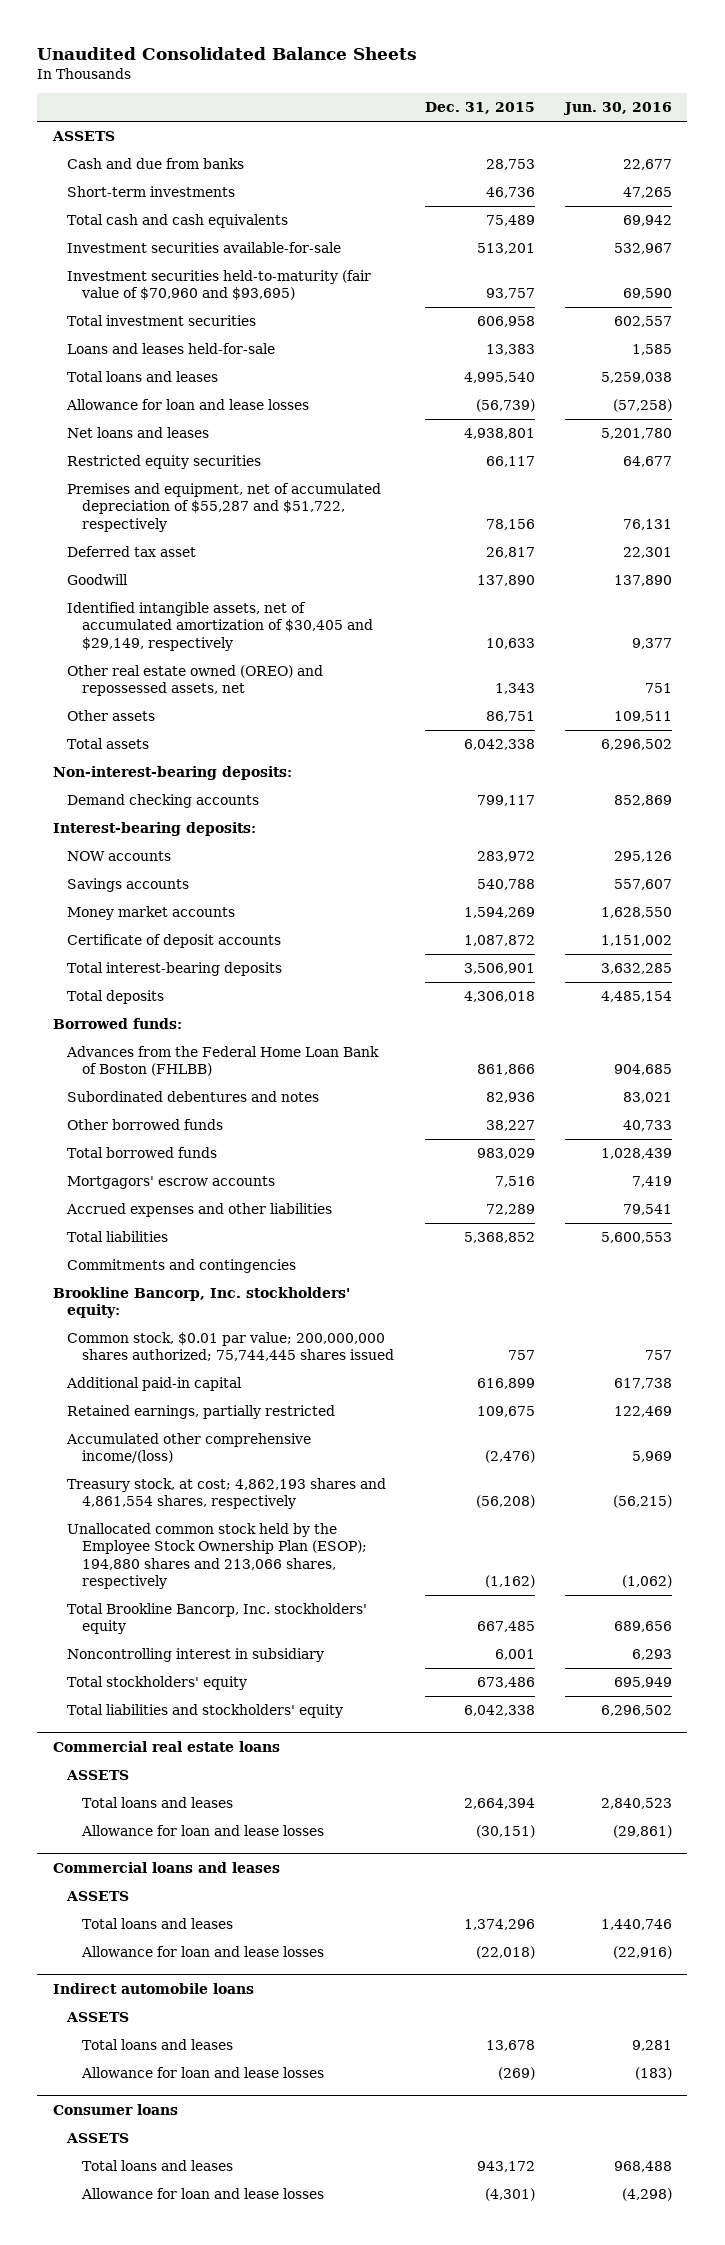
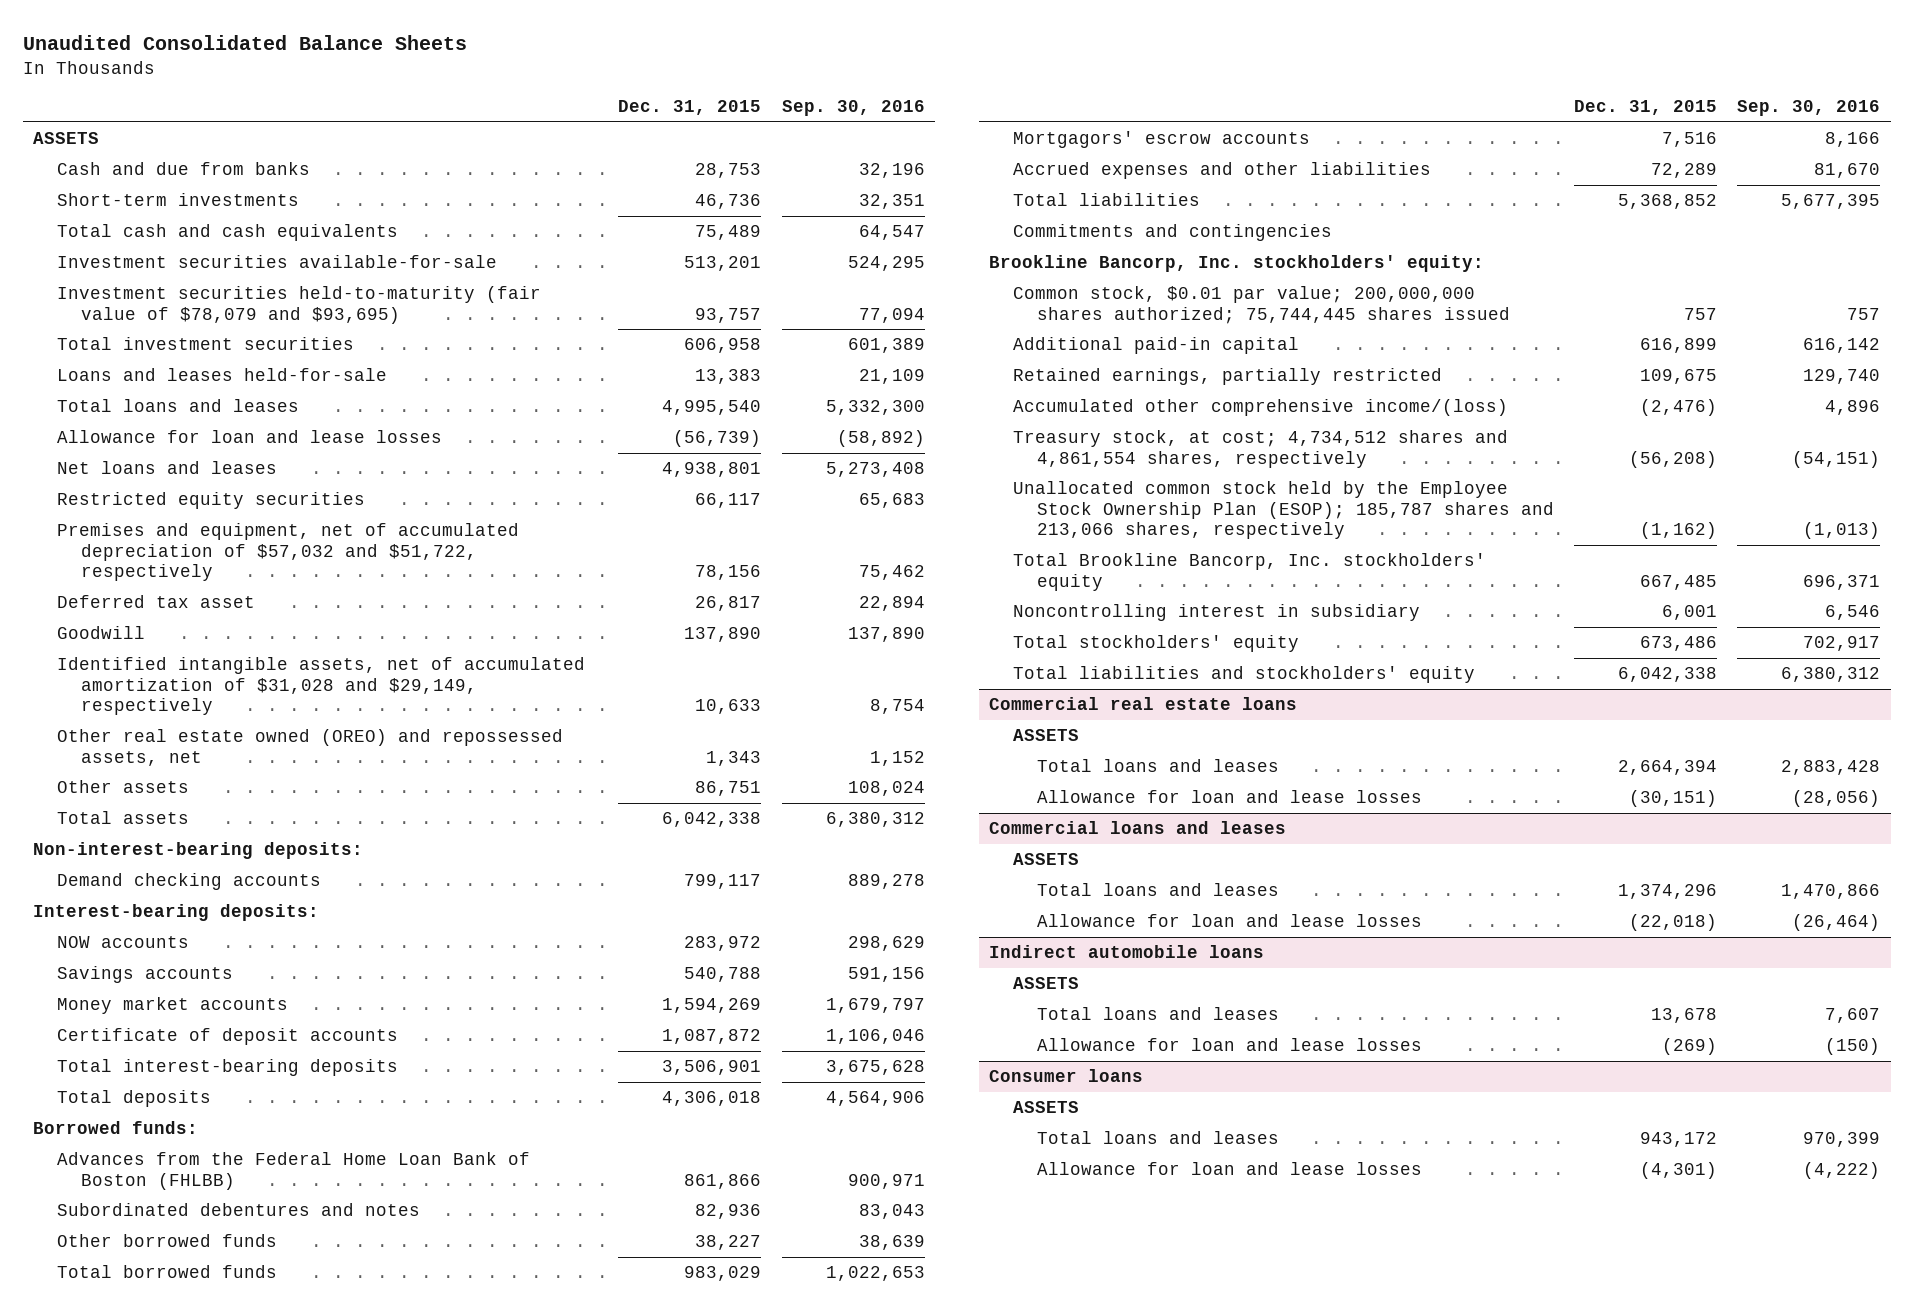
[562,102,672,116] Jun. 30, 2016 -> none
none -> [781,100,925,117] Sep. 30, 2016
[67,270,372,301] Investment securities held-to-maturity (fair value of $70,960 and $93,695) -> [57,286,542,324] Investment securities held-to-maturity (fair value of $78,079 and $93,695)
[67,483,382,532] Premises and equipment, net of accumulated depreciation of $55,287 and $51,722, respectively -> [57,523,520,582] Premises and equipment, net of accumulated depreciation of $57,032 and $51,722, respectively
[67,602,374,651] Identified intangible assets, net of accumulated amortization of $30,405 and $29,149, respectively -> [57,657,586,716] Identified intangible assets, net of accumulated amortization of $31,028 and $29,149, respectively
[67,1478,387,1510] Treasury stock, at cost; 4,862,193 shares and 4,861,554 shares, respectively -> [1012,430,1508,468] Treasury stock, at cost; 4,734,512 shares and 4,861,554 shares, respectively
[67,1523,368,1589] Unallocated common stock held by the Employee Stock Ownership Plan (ESOP); 194,880 shares and 213,066 shares, respectively -> [1012,481,1555,540] Unallocated common stock held by the Employee Stock Ownership Plan (ESOP); 185,787 shares and 213,066 shares, respectively

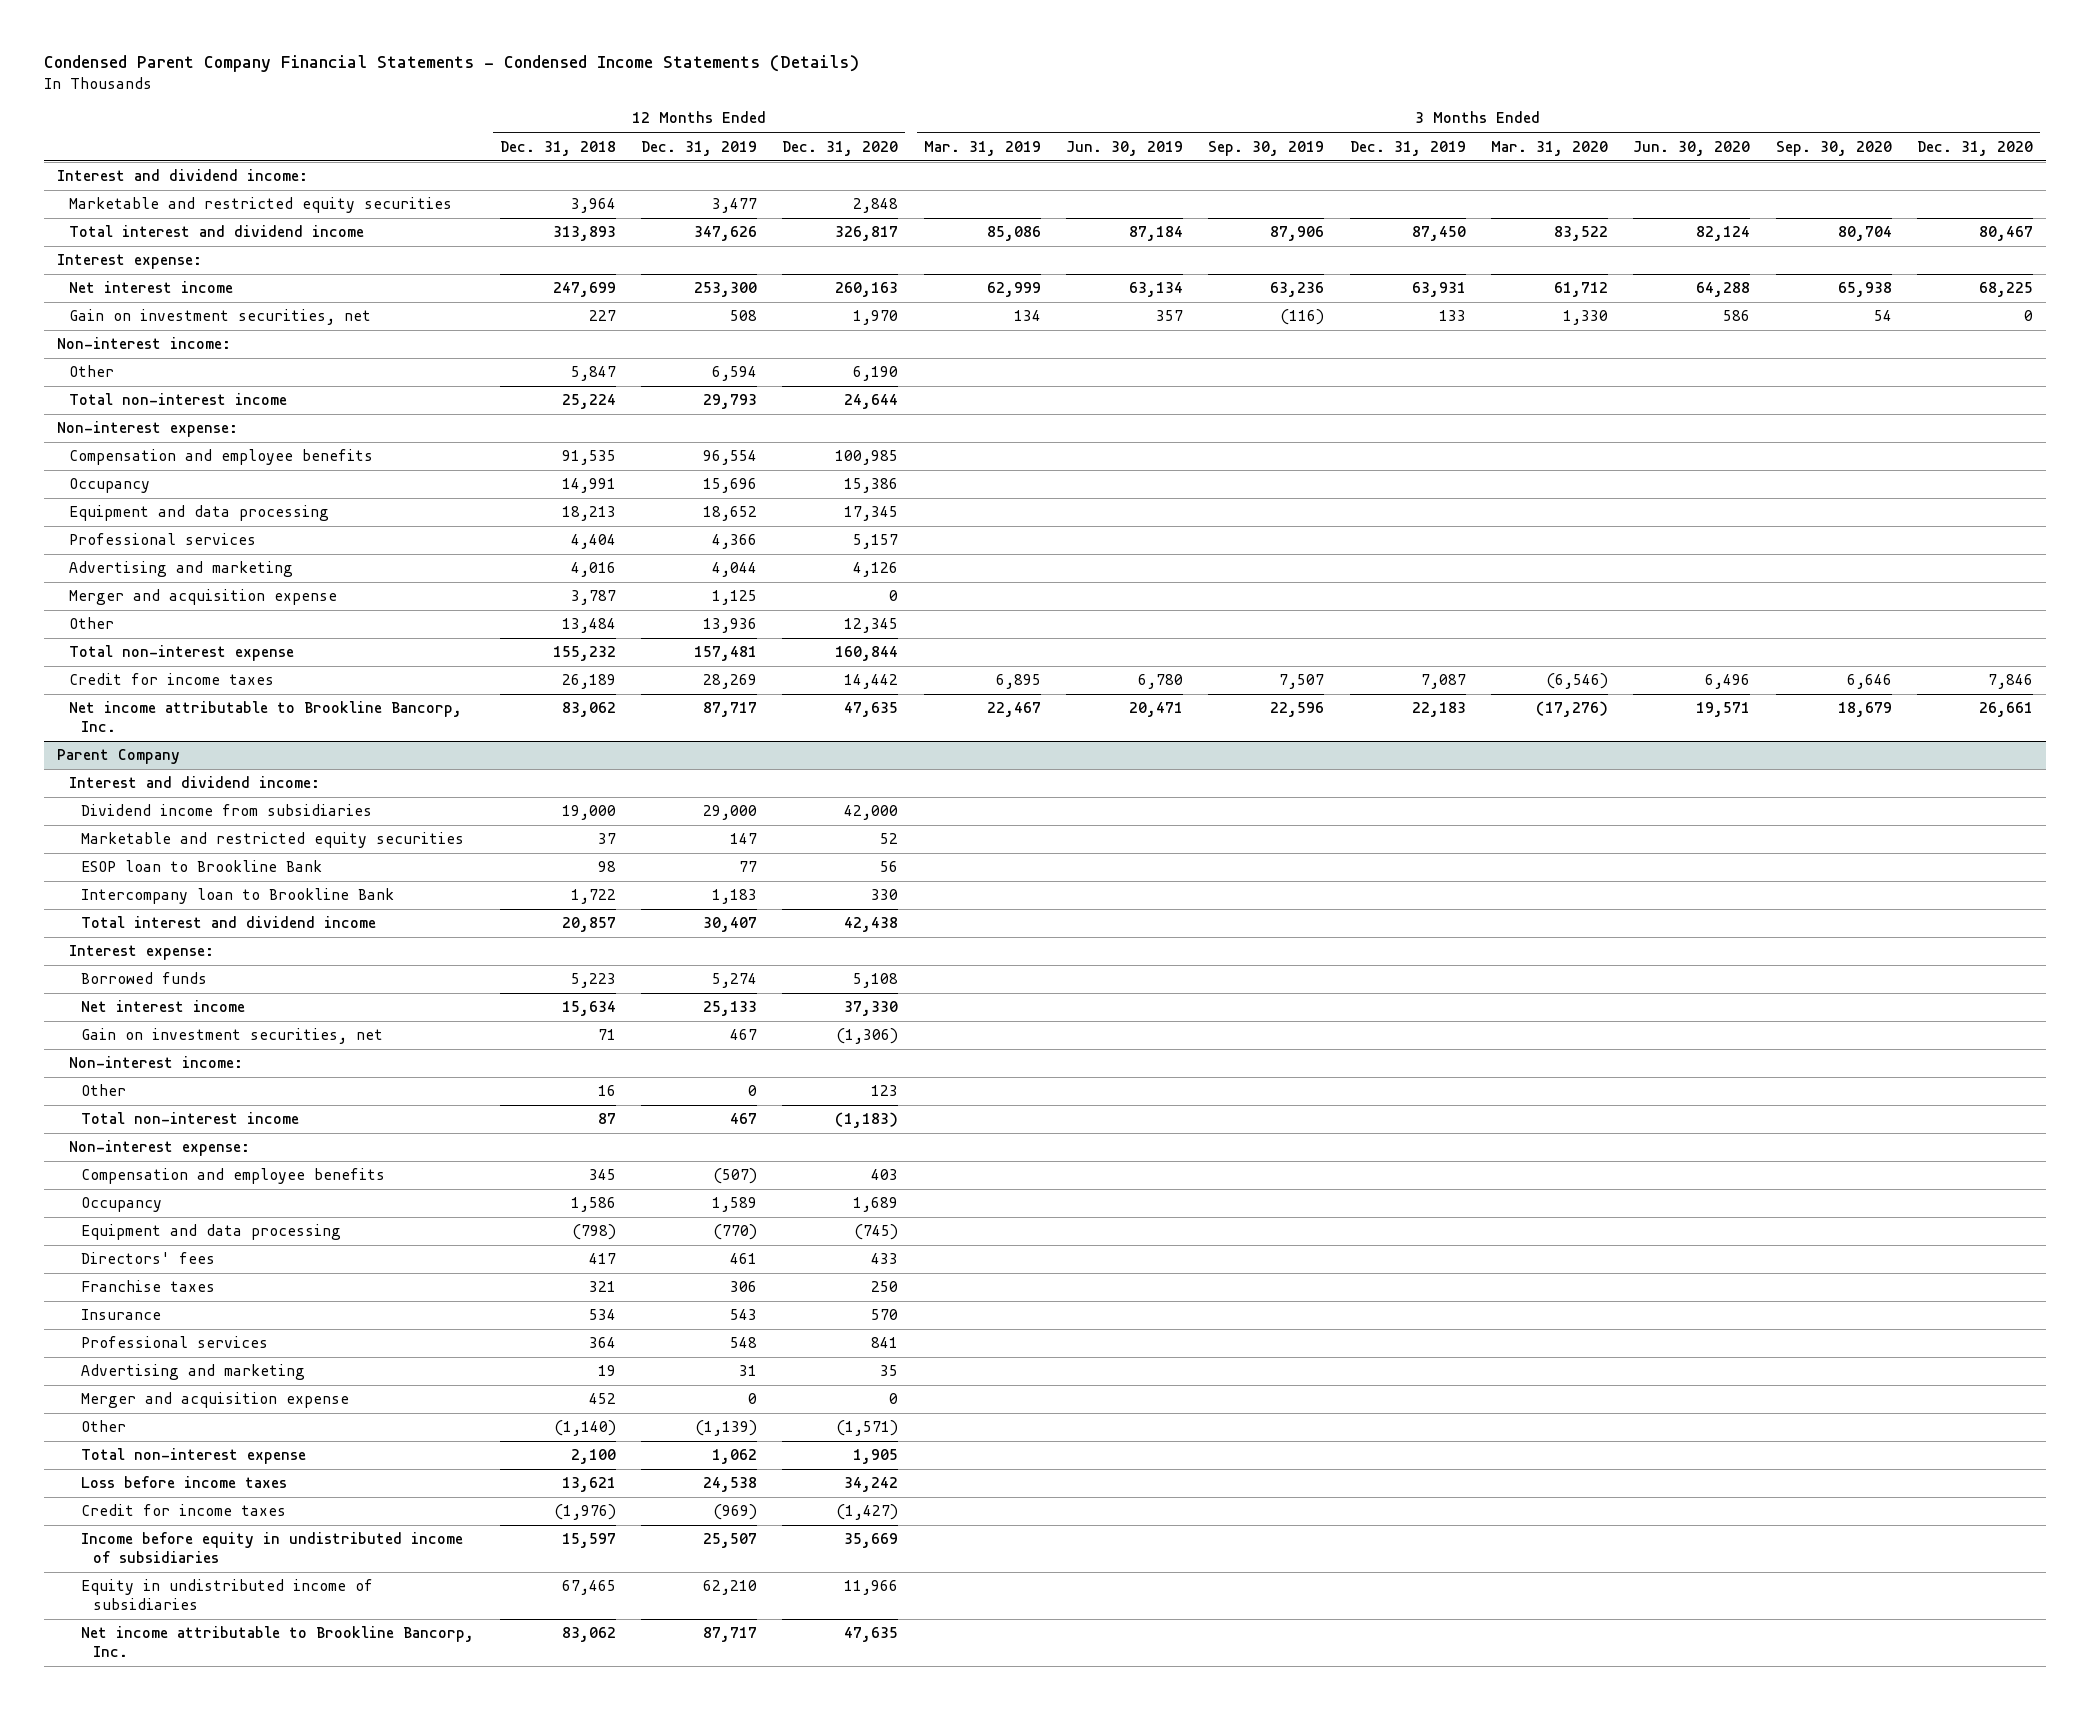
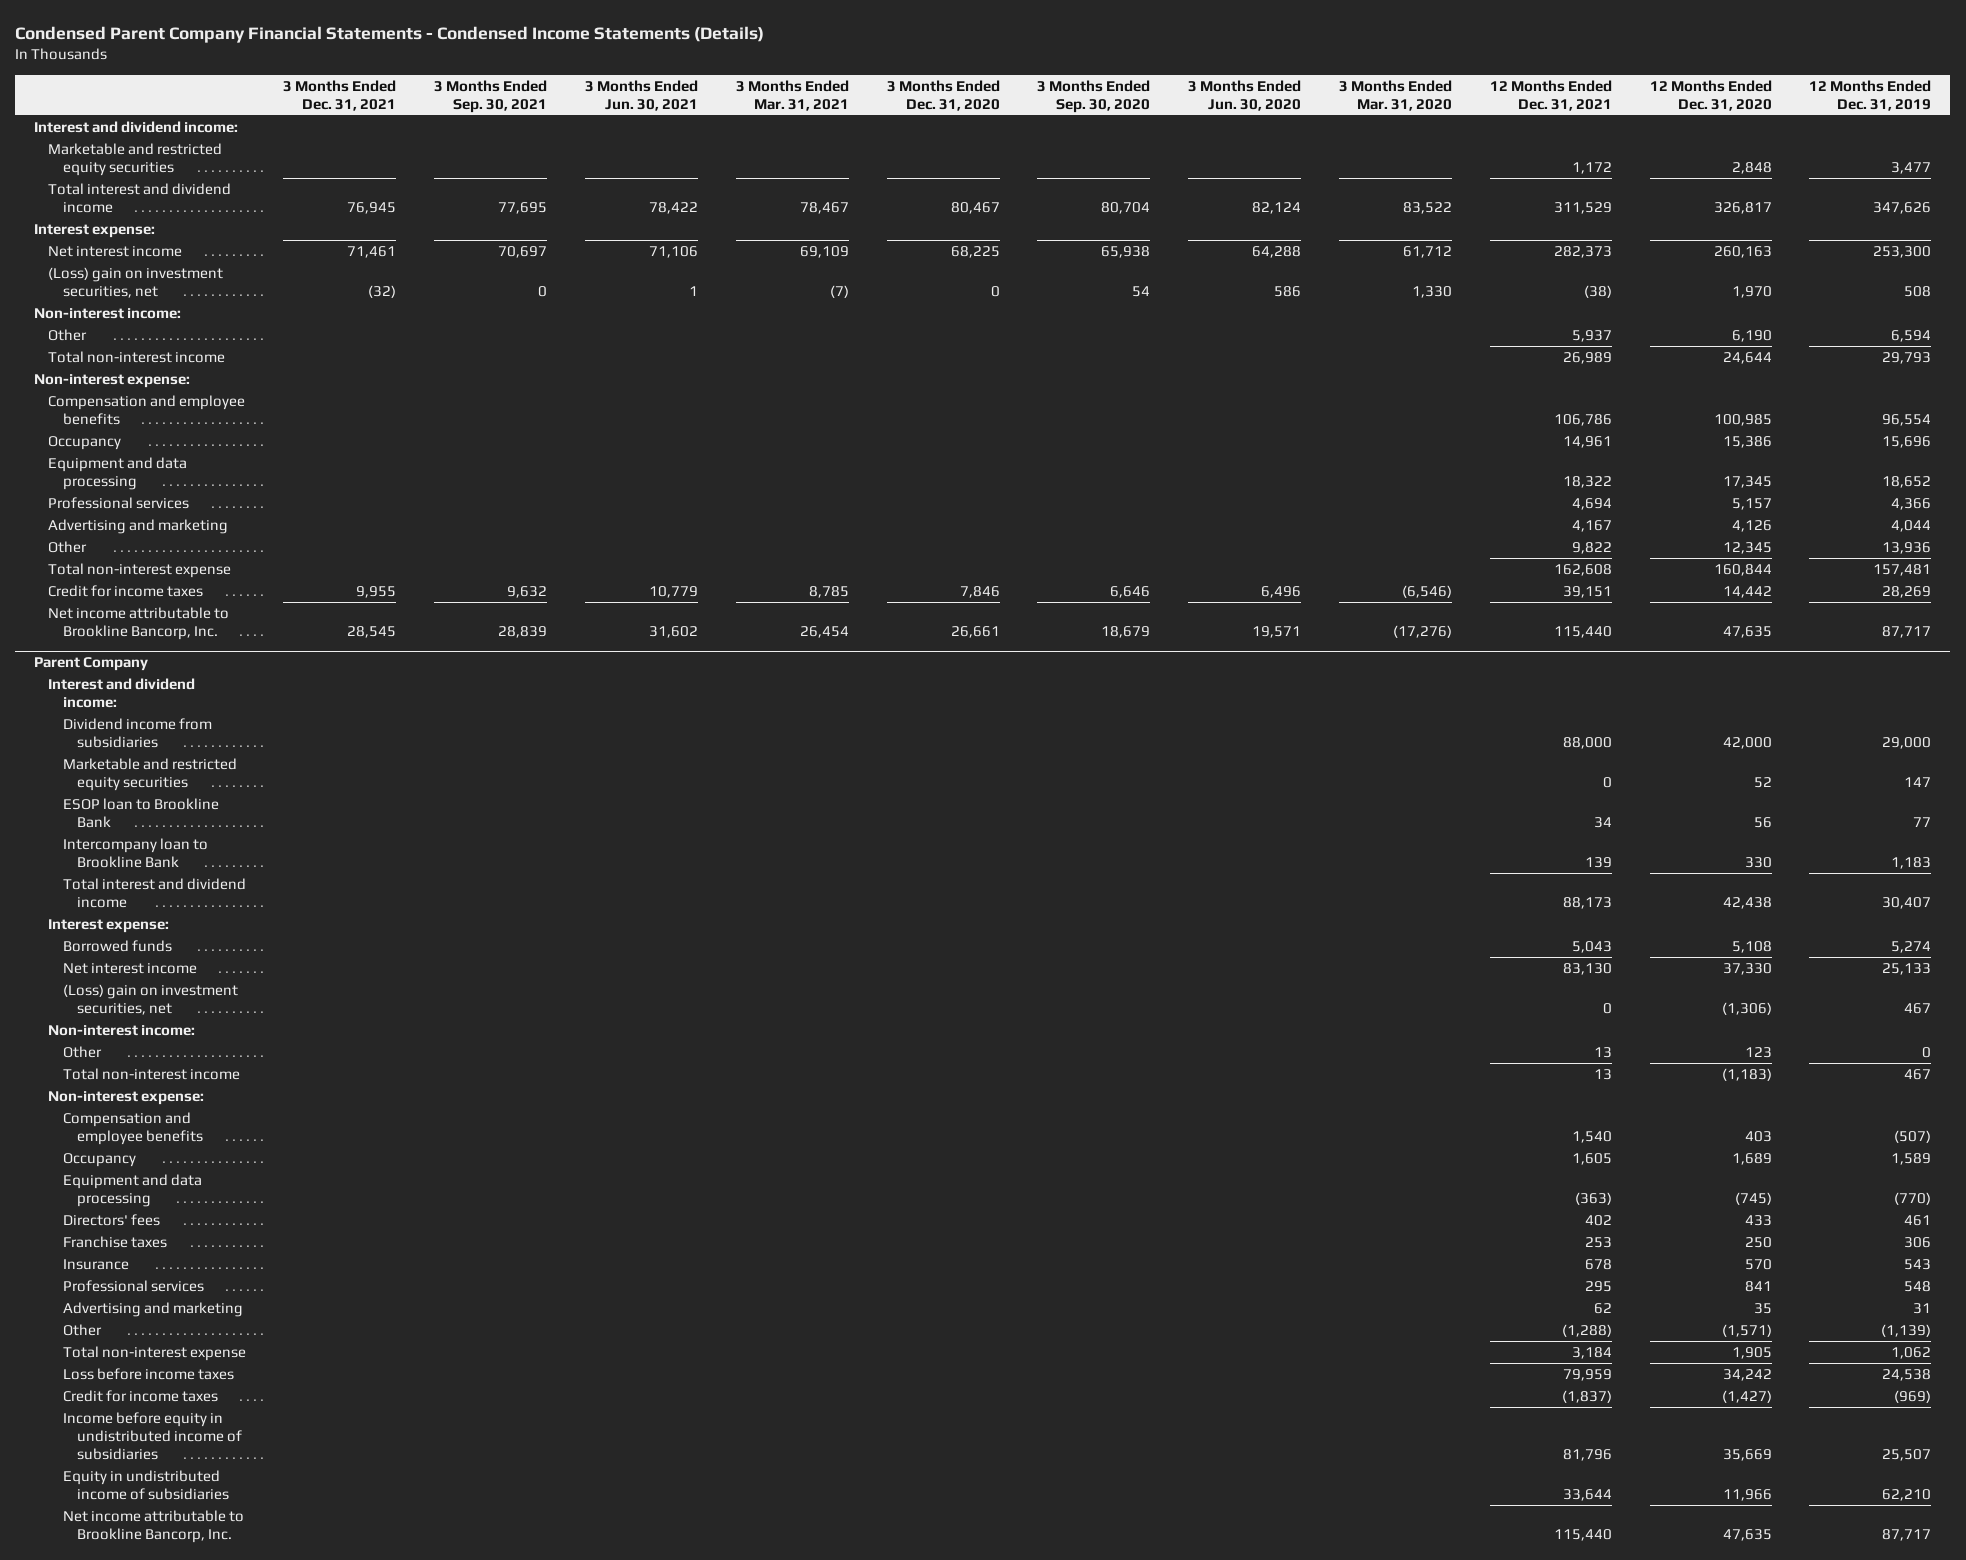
[499,140,616,156] Dec. 31, 2018 -> none
[923,140,1041,156] Mar. 31, 2019 -> none
[1066,140,1184,156] Jun. 30, 2019 -> none
[1208,140,1325,156] Sep. 30, 2019 -> none
[1349,140,1466,156] Dec. 31, 2019 -> none
none -> [283,79,397,111] 3 Months Ended Dec. 31, 2021
none -> [434,79,548,113] 3 Months Ended Sep. 30, 2021
none -> [584,79,698,111] 3 Months Ended Jun. 30, 2021
none -> [735,79,849,111] 3 Months Ended Mar. 31, 2021
none -> [1489,79,1612,111] 12 Months Ended Dec. 31, 2021
[69,309,372,326] Gain on investment securities, net -> [48,266,224,299] (Loss) gain on investment securities, net
[69,589,338,606] Merger and acquisition expense -> none
[81,1028,384,1045] Gain on investment securities, net -> [62,983,238,1016] (Loss) gain on investment securities, net
[81,1392,350,1409] Merger and acquisition expense -> none

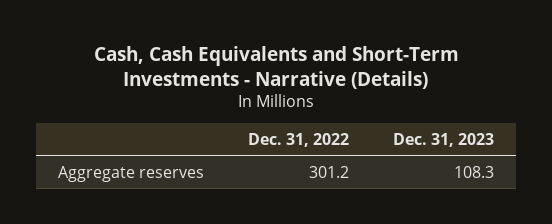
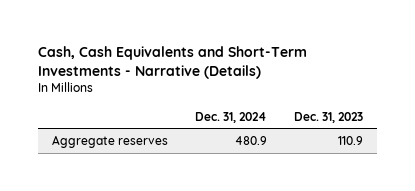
[248,132,350,147] Dec. 31, 2022 -> none
none -> [195,111,268,123] Dec. 31, 2024
[454,165,495,178] 108.3 -> [338,136,364,146] 110.9

